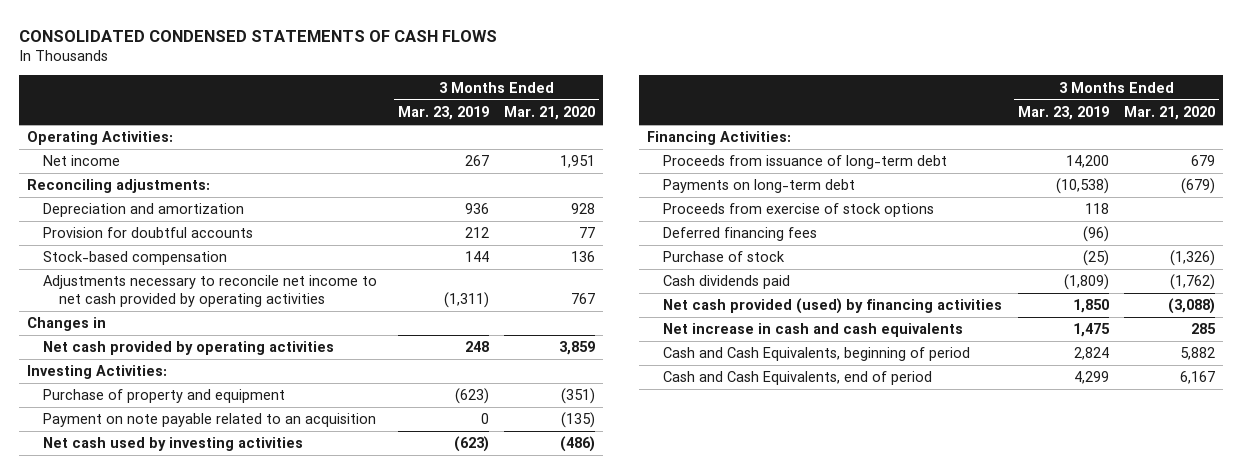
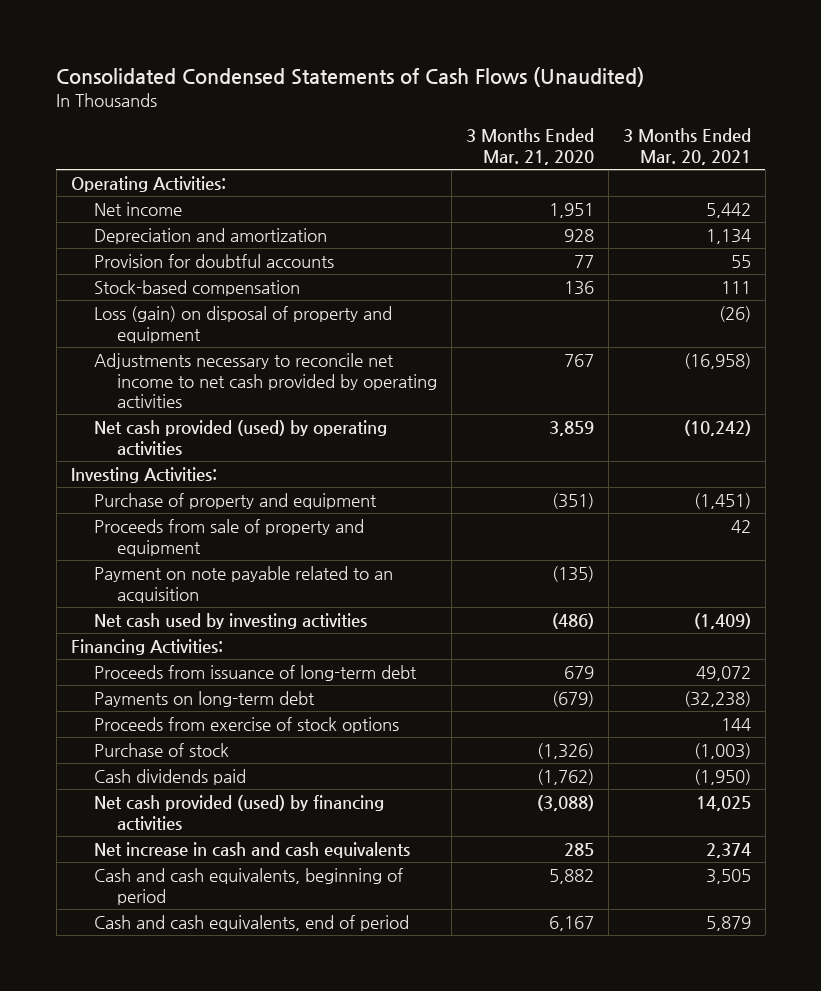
[19,29,498,42] CONSOLIDATED CONDENSED STATEMENTS OF CASH FLOWS -> [56,66,645,87] Consolidated Condensed Statements of Cash Flows (Unaudited)
[397,106,489,121] Mar. 23, 2019 -> none
none -> [622,128,751,166] 3 Months Ended Mar. 20, 2021
[27,179,211,194] Reconciling adjustments: -> none
none -> [93,305,392,343] Loss (gain) on disposal of property and equipment
[27,317,107,332] Changes in -> none
[43,341,335,356] Net cash provided by operating activities -> [93,419,387,456] Net cash provided (used) by operating activities
none -> [93,518,364,556] Proceeds from sale of property and equipment
[663,227,818,242] Deferred financing fees -> none
[663,347,971,362] Cash and Cash Equivalents, beginning of period -> [93,867,403,905] Cash and cash equivalents, beginning of period
[663,371,933,386] Cash and Cash Equivalents, end of period -> [93,914,409,931] Cash and cash equivalents, end of period

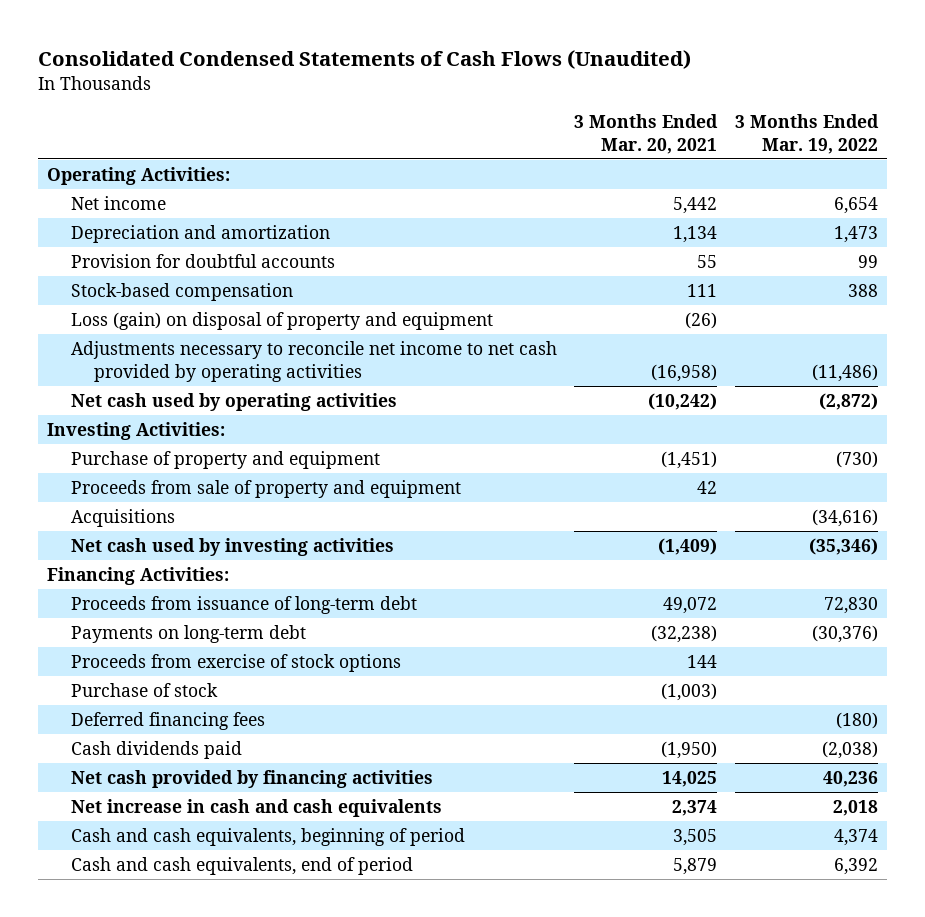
[465,128,594,166] 3 Months Ended Mar. 21, 2020 -> none
none -> [734,113,879,154] 3 Months Ended Mar. 19, 2022
[93,419,387,456] Net cash provided (used) by operating activities -> [70,392,397,411] Net cash used by operating activities
[93,565,393,603] Payment on note payable related to an acquisition -> none
none -> [70,508,175,527] Acquisitions
none -> [70,711,265,730] Deferred financing fees
[93,794,384,831] Net cash provided (used) by financing activities -> [70,769,433,788] Net cash provided by financing activities

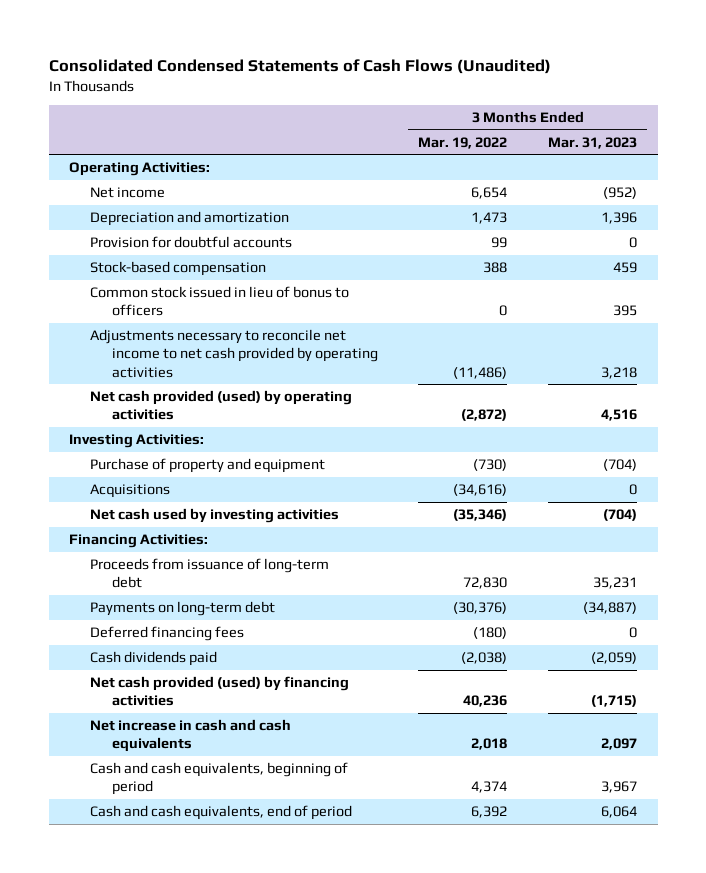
[574,113,719,154] 3 Months Ended Mar. 20, 2021 -> none
none -> [548,136,638,149] Mar. 31, 2023
[70,311,493,330] Loss (gain) on disposal of property and equipment -> none
none -> [90,286,350,317] Common stock issued in lieu of bonus to officers
[70,392,397,411] Net cash used by operating activities -> [90,390,353,421] Net cash provided (used) by operating activities
[70,479,461,498] Proceeds from sale of property and equipment -> none
[70,653,401,672] Proceeds from exercise of stock options -> none
[70,682,218,697] Purchase of stock -> none
[70,769,433,788] Net cash provided by financing activities -> [90,676,350,707] Net cash provided (used) by financing activities

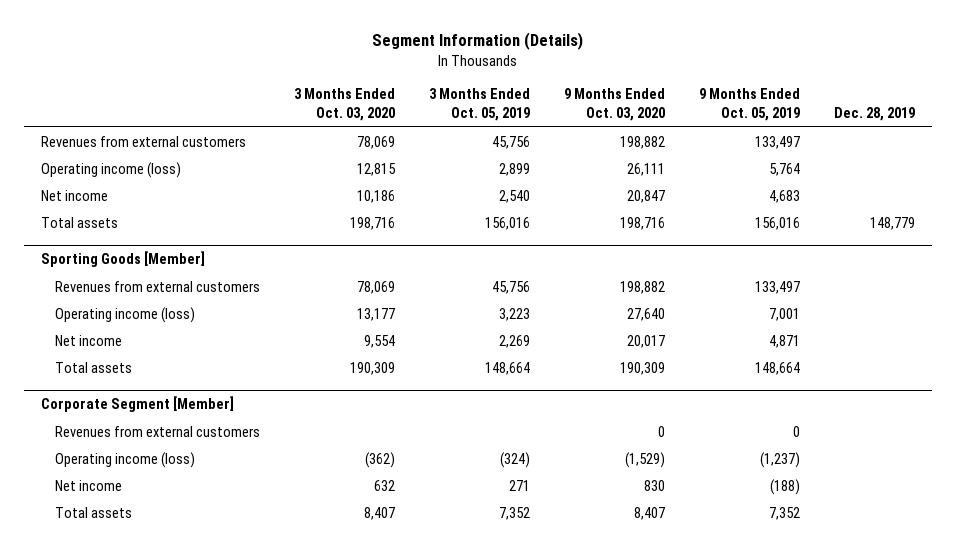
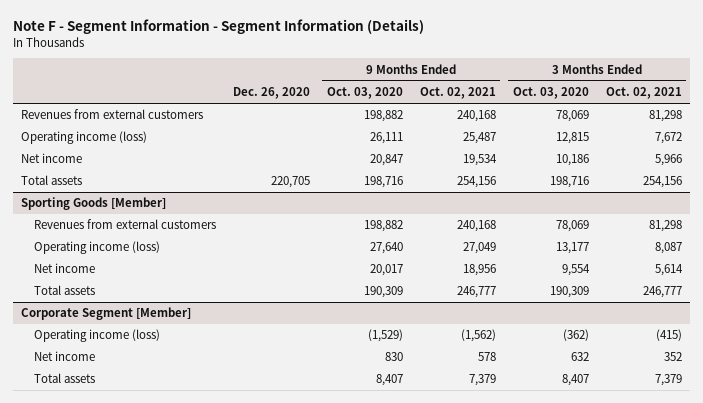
[371,32,583,51] Segment Information (Details) -> [12,18,424,34] Note F - Segment Information - Segment Information (Details)
[429,88,531,122] 3 Months Ended Oct. 05, 2019 -> none
[698,88,800,122] 9 Months Ended Oct. 05, 2019 -> none
[833,107,915,122] Dec. 28, 2019 -> none
none -> [232,87,310,100] Dec. 26, 2020
none -> [419,87,496,100] Oct. 02, 2021
none -> [605,87,682,100] Oct. 02, 2021
[55,425,261,437] Revenues from external customers -> none

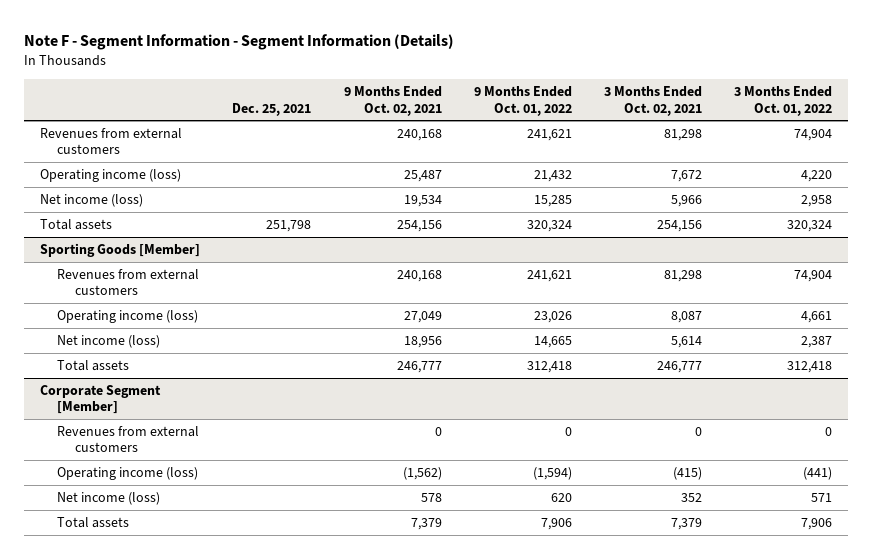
[232,87,310,100] Dec. 26, 2020 -> none
[326,87,403,100] Oct. 03, 2020 -> none
[512,87,589,100] Oct. 03, 2020 -> none
none -> [232,102,312,116] Dec. 25, 2021
none -> [473,86,572,116] 9 Months Ended Oct. 01, 2022
none -> [733,86,832,116] 3 Months Ended Oct. 01, 2022
[21,153,83,164] Net income -> [40,194,144,208] Net income (loss)
[33,263,95,274] Net income -> [57,335,161,349] Net income (loss)
none -> [57,426,200,453] Revenues from external customers
[33,351,95,362] Net income -> [57,492,161,506] Net income (loss)

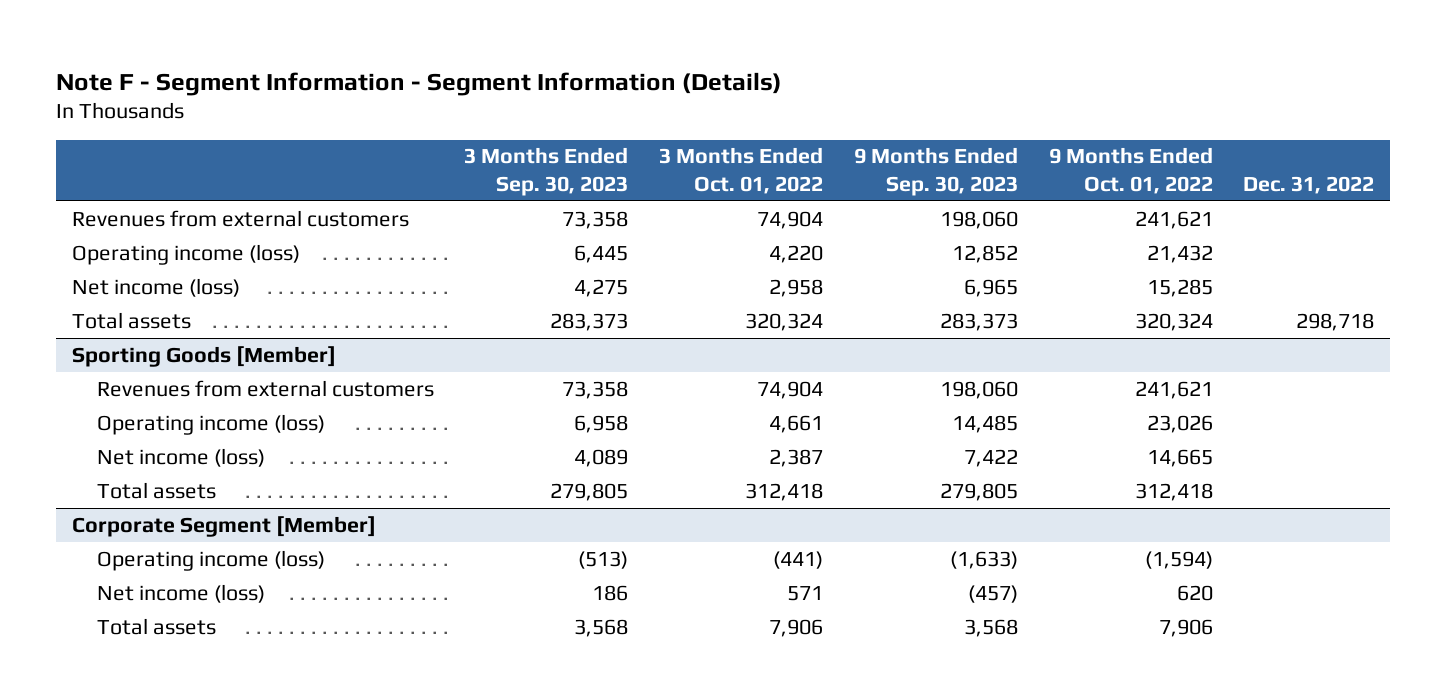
[232,102,312,116] Dec. 25, 2021 -> none
[343,86,442,116] 9 Months Ended Oct. 02, 2021 -> none
[603,86,702,116] 3 Months Ended Oct. 02, 2021 -> none
none -> [464,147,629,197] 3 Months Ended Sep. 30, 2023
none -> [853,147,1018,197] 9 Months Ended Sep. 30, 2023
none -> [1243,176,1375,195] Dec. 31, 2022
[57,426,200,453] Revenues from external customers -> none

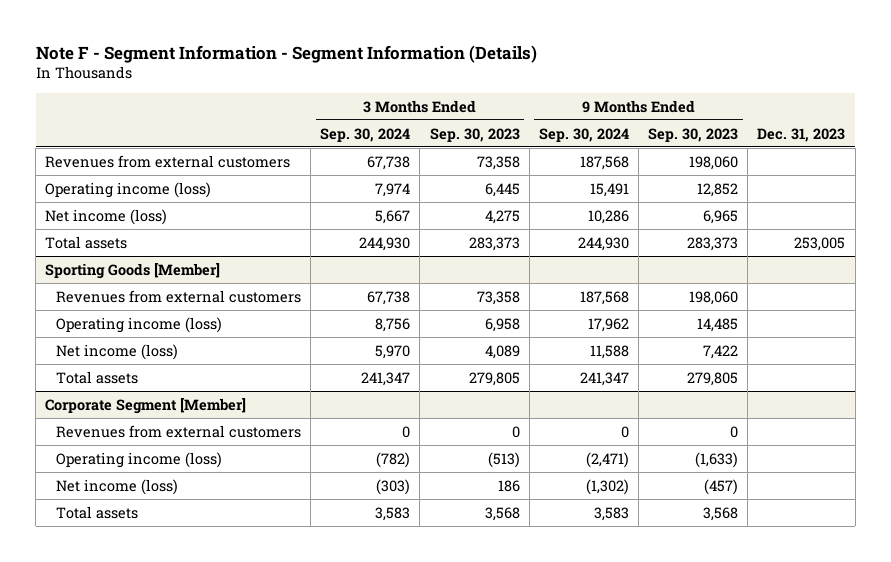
[659,147,824,195] 3 Months Ended Oct. 01, 2022 -> none
[1048,147,1213,195] 9 Months Ended Oct. 01, 2022 -> none
[1243,176,1375,195] Dec. 31, 2022 -> none
none -> [320,127,411,142] Sep. 30, 2024
none -> [538,127,629,142] Sep. 30, 2024
none -> [757,127,846,142] Dec. 31, 2023
none -> [56,424,302,438] Revenues from external customers

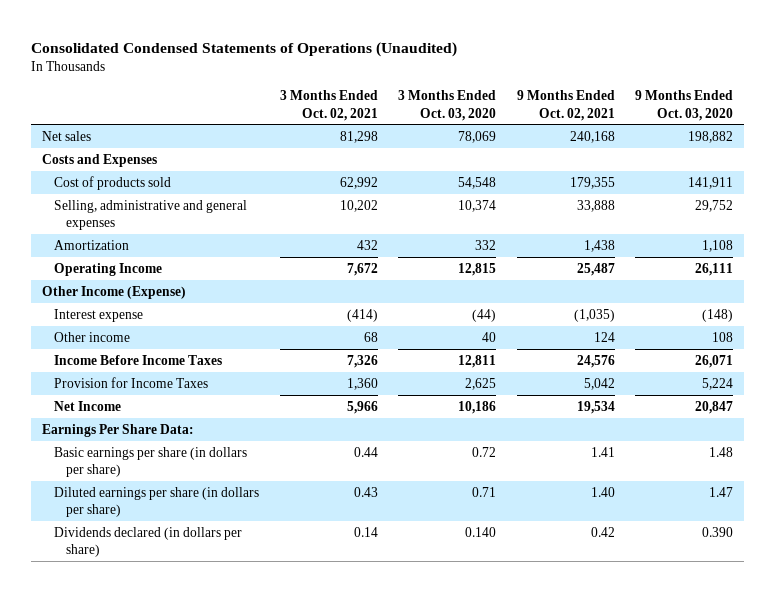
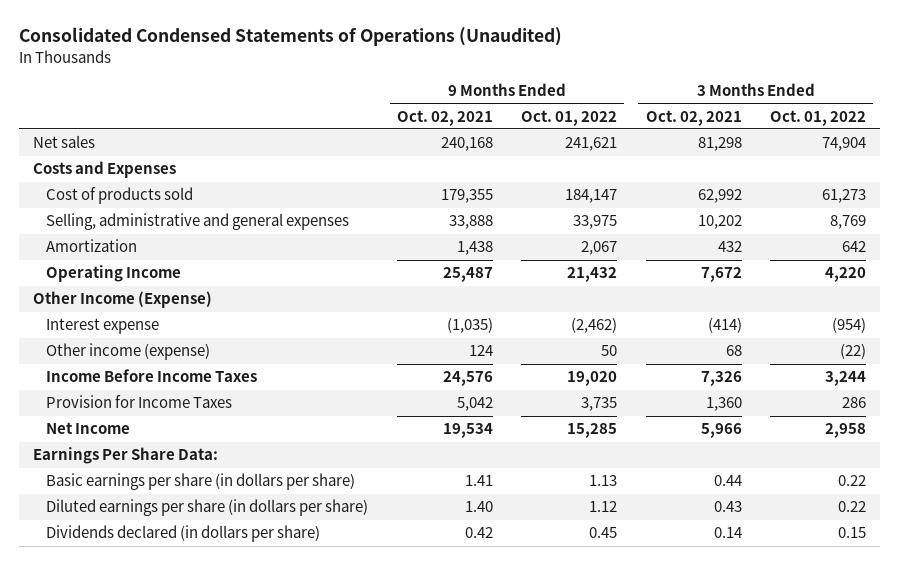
[398,90,497,121] 3 Months Ended Oct. 03, 2020 -> none
[635,90,734,121] 9 Months Ended Oct. 03, 2020 -> none
none -> [521,109,618,126] Oct. 01, 2022
none -> [770,109,867,126] Oct. 01, 2022
[53,331,130,342] Other income -> [46,343,211,361] Other income (expense)

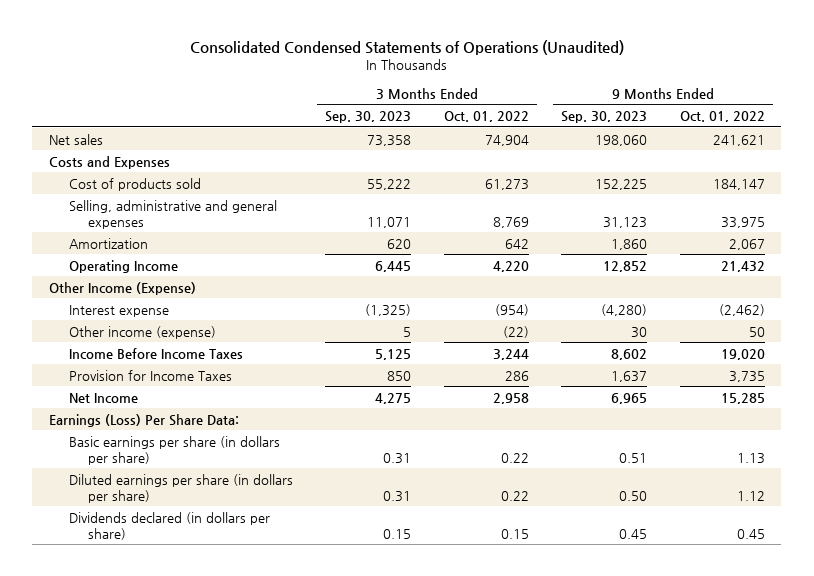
[396,109,493,126] Oct. 02, 2021 -> none
[645,109,742,126] Oct. 02, 2021 -> none
none -> [325,110,412,123] Sep. 30, 2023
none -> [561,110,648,123] Sep. 30, 2023
[32,447,218,465] Earnings Per Share Data: -> [48,413,239,427] Earnings (Loss) Per Share Data:

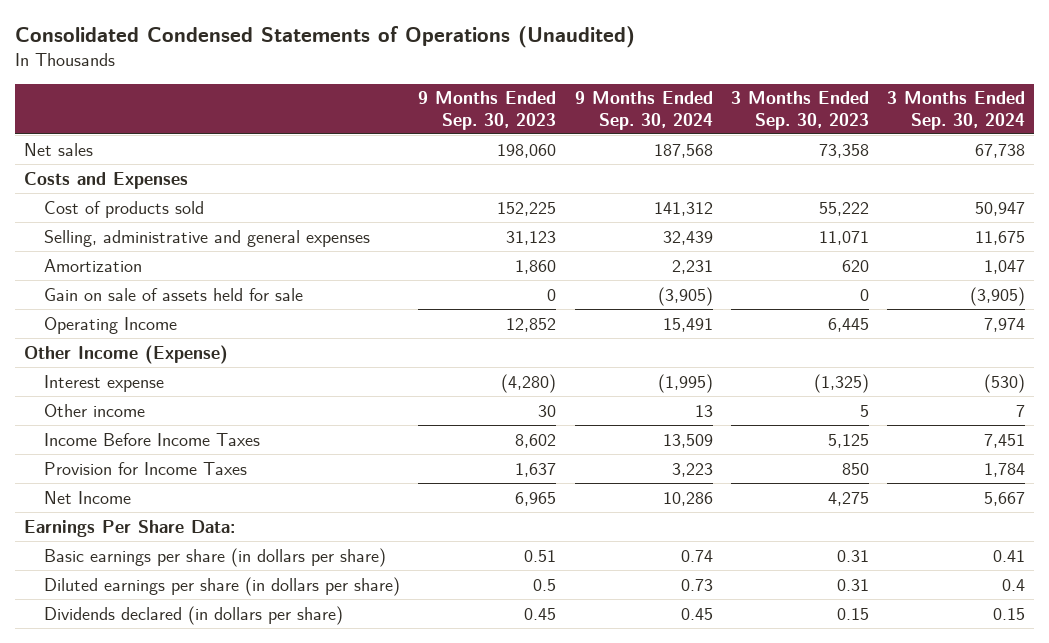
[443,110,529,122] Oct. 01, 2022 -> none
[680,110,766,122] Oct. 01, 2022 -> none
none -> [574,91,713,130] 9 Months Ended Sep. 30, 2024
none -> [887,91,1026,130] 3 Months Ended Sep. 30, 2024
none -> [43,287,303,301] Gain on sale of assets held for sale
[68,325,216,339] Other income (expense) -> [43,403,145,417] Other income
[48,413,239,427] Earnings (Loss) Per Share Data: -> [24,519,236,537] Earnings Per Share Data:
[619,490,648,501] 0.50 -> [533,578,557,591] 0.5

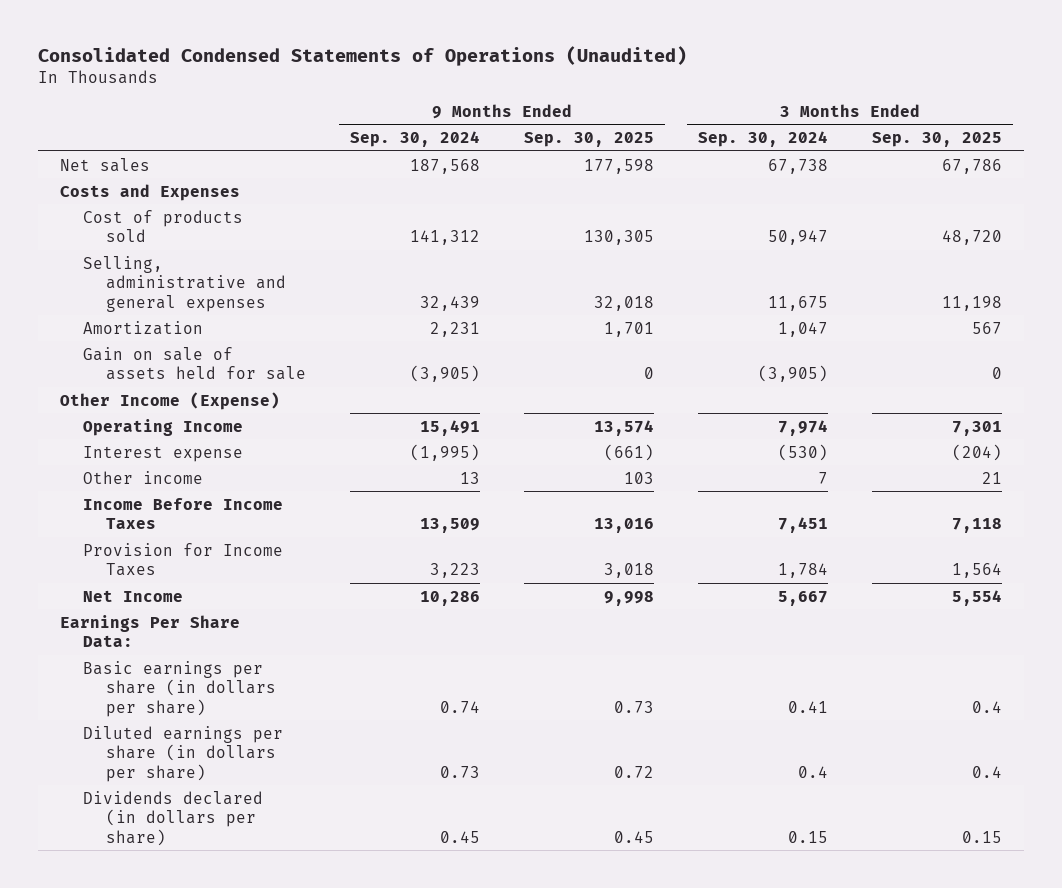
[418,91,557,130] 9 Months Ended Sep. 30, 2023 -> none
[730,91,869,130] 3 Months Ended Sep. 30, 2023 -> none
none -> [523,132,654,148] Sep. 30, 2025
none -> [871,132,1002,148] Sep. 30, 2025
[43,316,177,334] Operating Income -> [82,418,243,436] Operating Income

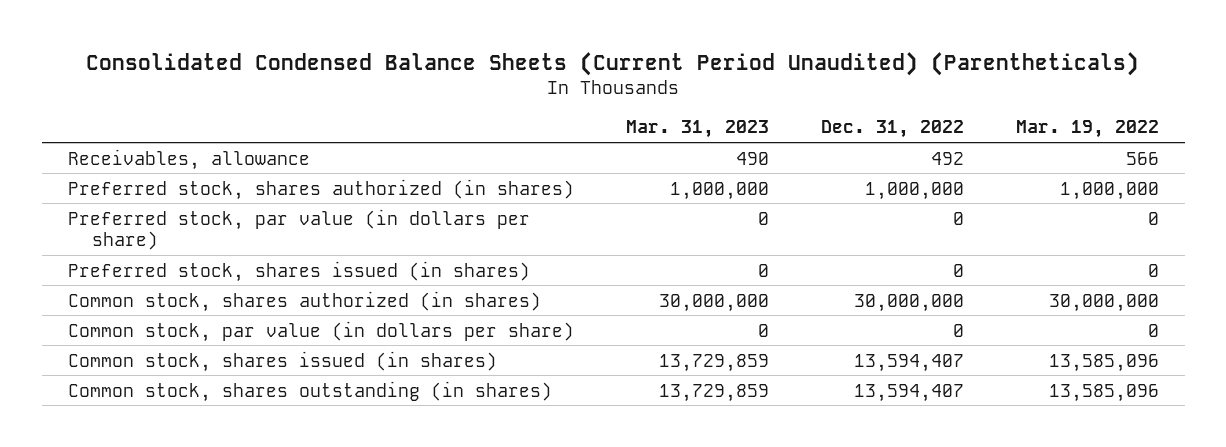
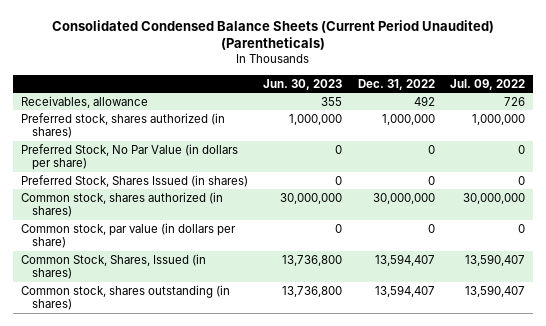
[625,120,769,139] Mar. 31, 2023 -> none
[1015,120,1159,139] Mar. 19, 2022 -> none
none -> [263,78,343,90] Jun. 30, 2023
none -> [450,78,526,90] Jul. 09, 2022
[67,208,530,251] Preferred stock, par value (in dollars per share) -> [20,143,238,171] Preferred Stock, No Par Value (in dollars per share)
[67,260,530,282] Preferred stock, shares issued (in shares) -> [20,174,248,187] Preferred Stock, Shares Issued (in shares)
[67,350,497,372] Common stock, shares issued (in shares) -> [20,253,206,280] Common Stock, Shares, Issued (in shares)

